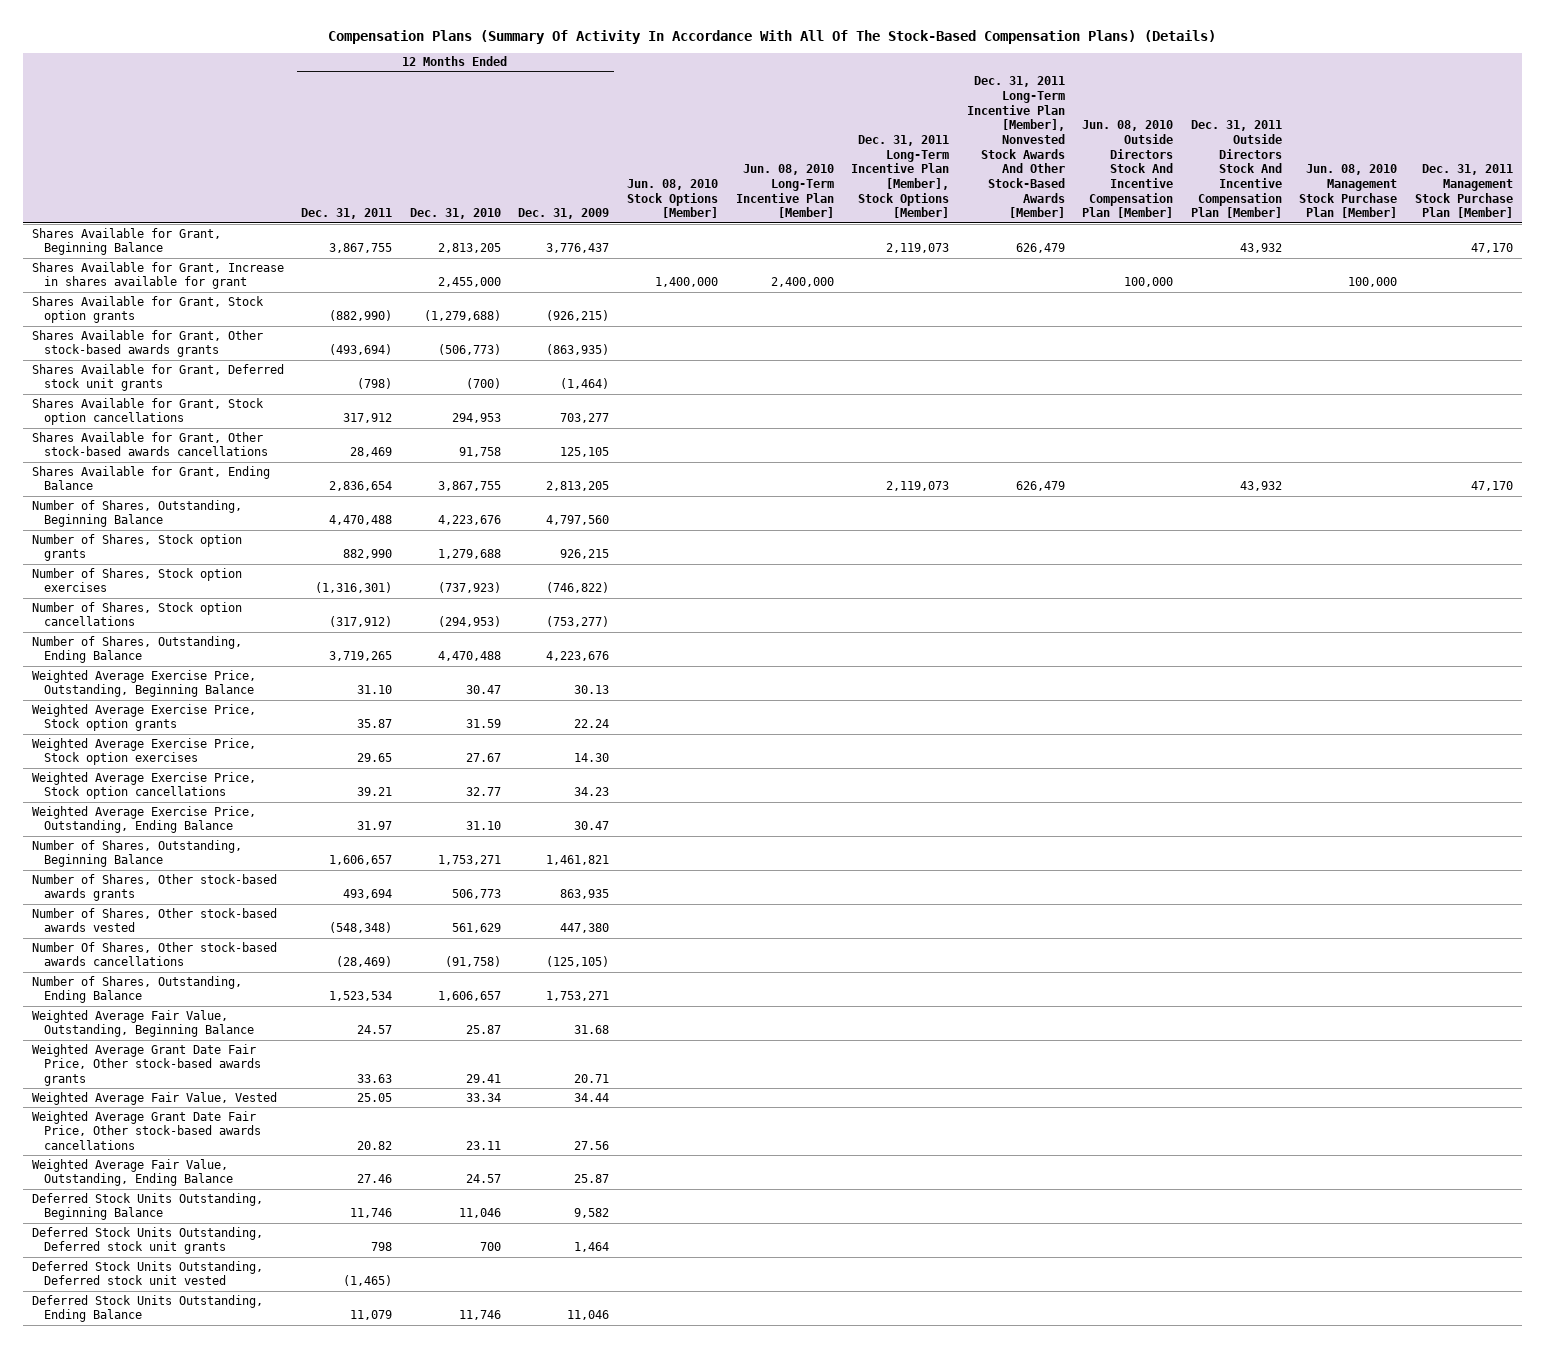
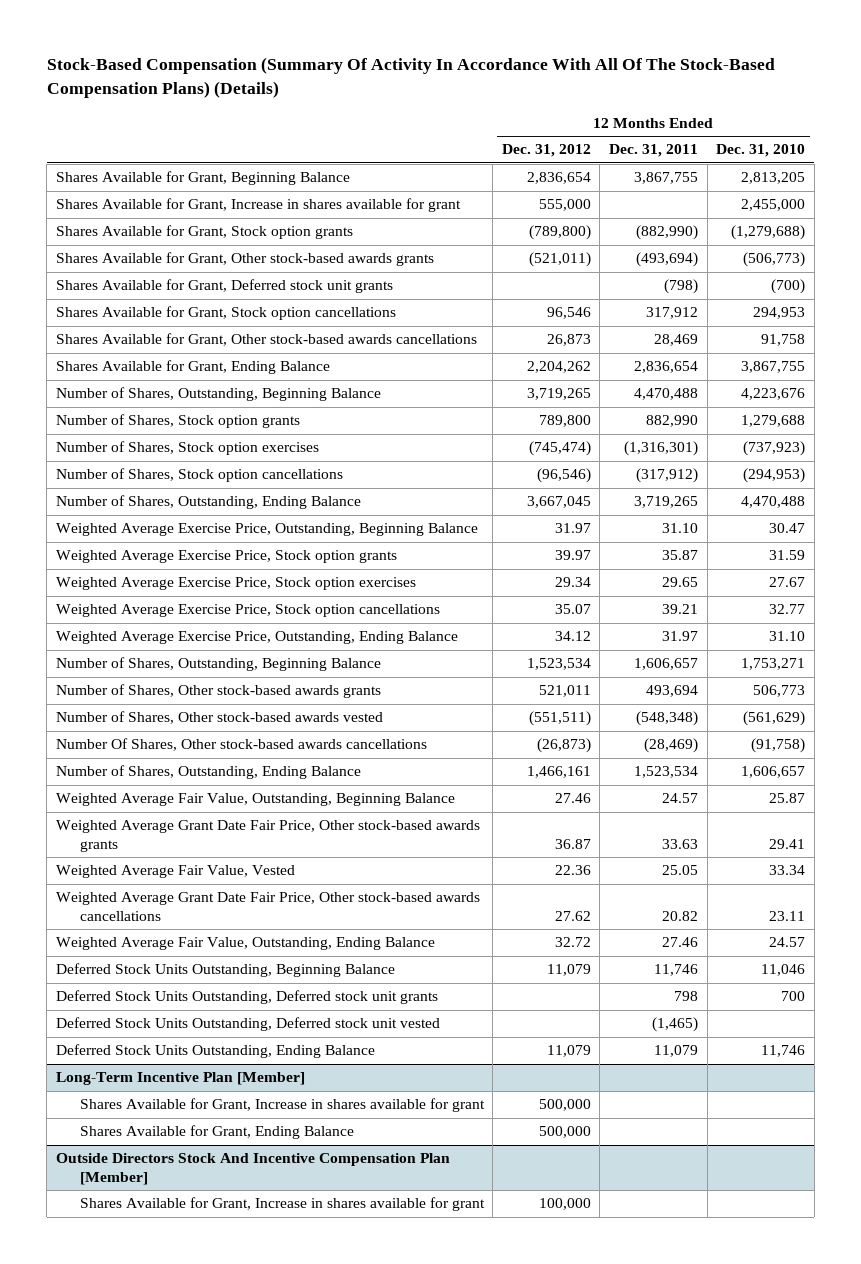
[328,30,1217,45] Compensation Plans (Summary Of Activity In Accordance With All Of The Stock-Based Compensation Plans) (Details) -> [46,57,775,99] Stock-Based Compensation (Summary Of Activity In Accordance With All Of The Stock-Based Compensation Plans) (Details)
[518,208,610,220] Dec. 31, 2009 -> none
[626,179,718,219] Jun. 08, 2010 Stock Options [Member] -> none
[735,164,834,219] Jun. 08, 2010 Long-Term Incentive Plan [Member] -> none
[851,135,950,219] Dec. 31, 2011 Long-Term Incentive Plan [Member], Stock Options [Member] -> none
[966,76,1065,219] Dec. 31, 2011 Long-Term Incentive Plan [Member], Nonvested Stock Awards And Other Stock-Based Awards [Member] -> none
[1082,120,1174,219] Jun. 08, 2010 Outside Directors Stock And Incentive Compensation Plan [Member] -> none
[1190,120,1282,219] Dec. 31, 2011 Outside Directors Stock And Incentive Compensation Plan [Member] -> none
[1299,164,1398,219] Jun. 08, 2010 Management Stock Purchase Plan [Member] -> none
[1414,164,1513,219] Dec. 31, 2011 Management Stock Purchase Plan [Member] -> none
none -> [501,144,591,158] Dec. 31, 2012
[451,923,501,934] 561,629 -> [743,711,806,727] (561,629)
none -> [55,1072,305,1086] Long-Term Incentive Plan [Member]
none -> [79,1098,485,1113] Shares Available for Grant, Increase in shares available for grant
none -> [79,1125,354,1140] Shares Available for Grant, Ending Balance
none -> [55,1153,450,1185] Outside Directors Stock And Incentive Compensation Plan [Member]
none -> [79,1197,485,1212] Shares Available for Grant, Increase in shares available for grant

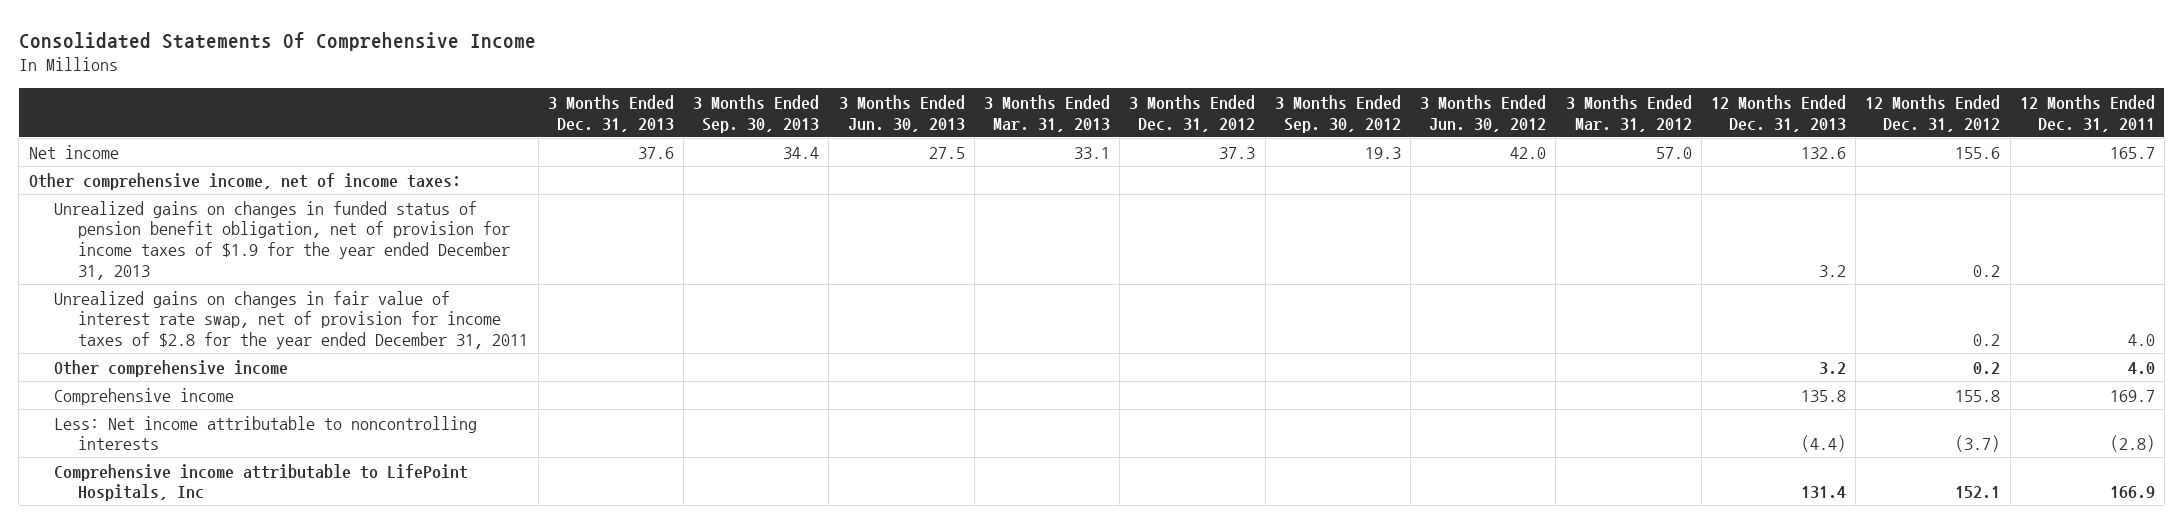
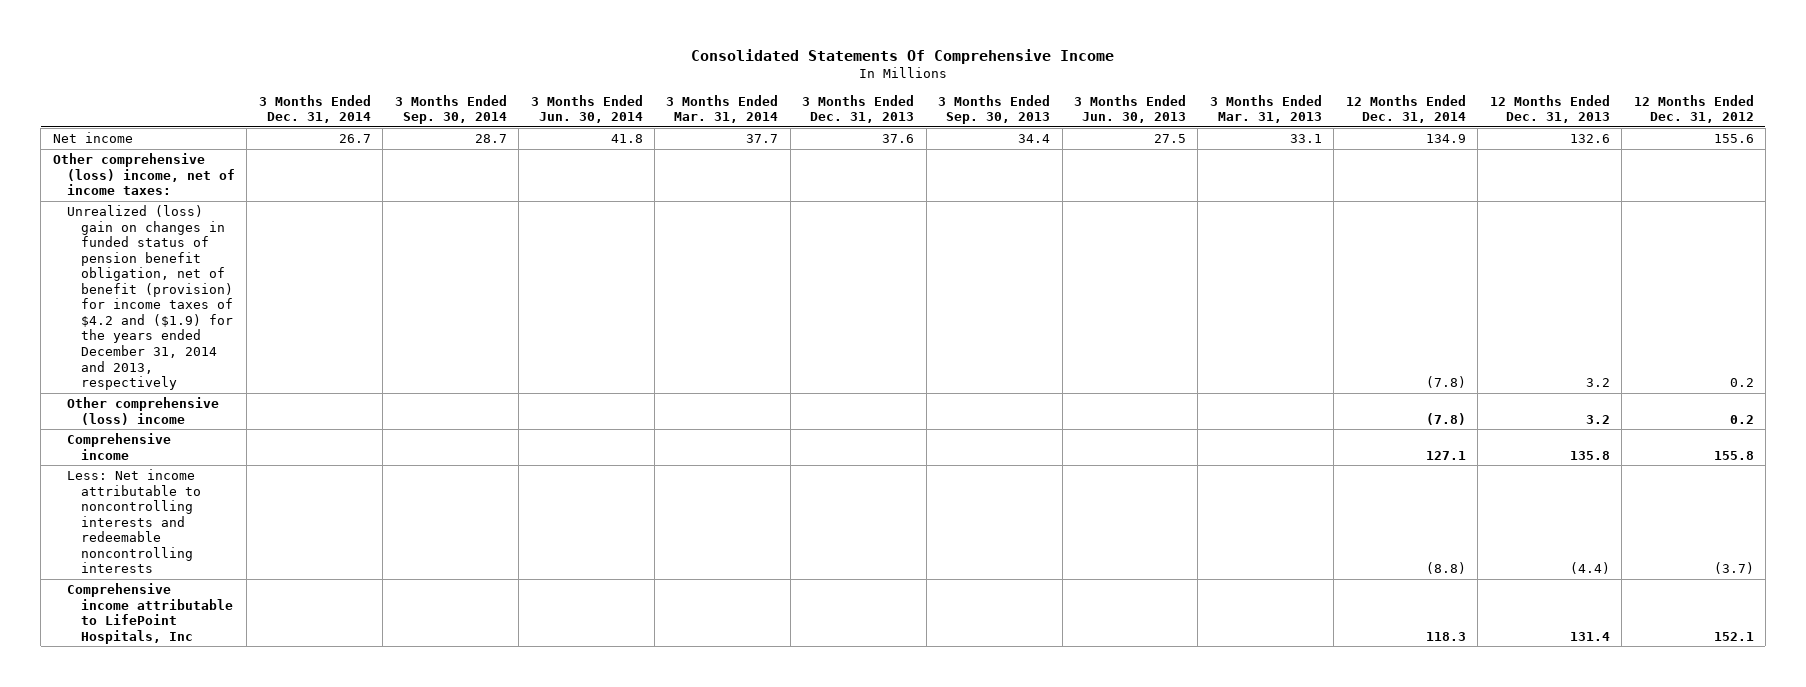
[1129,94,1256,132] 3 Months Ended Dec. 31, 2012 -> none
[1274,94,1401,133] 3 Months Ended Sep. 30, 2012 -> none
[1420,94,1547,132] 3 Months Ended Jun. 30, 2012 -> none
[1565,94,1692,132] 3 Months Ended Mar. 31, 2012 -> none
[2019,94,2155,132] 12 Months Ended Dec. 31, 2011 -> none
none -> [258,94,371,124] 3 Months Ended Dec. 31, 2014
none -> [394,94,507,125] 3 Months Ended Sep. 30, 2014
none -> [530,94,643,124] 3 Months Ended Jun. 30, 2014
none -> [666,94,779,124] 3 Months Ended Mar. 31, 2014
none -> [1345,94,1466,124] 12 Months Ended Dec. 31, 2014
[53,290,529,349] Unrealized gains on changes in fair value of interest rate swap, net of provision for income taxes of $2.8 for the year ended December 31, 2011 -> none
[28,172,461,190] Other comprehensive income, net of income taxes: -> [52,152,235,196] Other comprehensive (loss) income, net of income taxes:
[53,200,511,280] Unrealized gains on changes in funded status of pension benefit obligation, net of provision for income taxes of $1.9 for the year ended December 31, 2013 -> [66,204,234,391] Unrealized (loss) gain on changes in funded status of pension benefit obligation, net of benefit (provision) for income taxes of $4.2 and ($1.9) for the years ended December 31, 2014 and 2013, respectively
[53,359,288,377] Other comprehensive income -> [66,396,219,425] Other comprehensive (loss) income
[53,415,477,451] Less: Net income attributable to noncontrolling interests -> [66,468,202,574] Less: Net income attributable to noncontrolling interests and redeemable noncontrolling interests

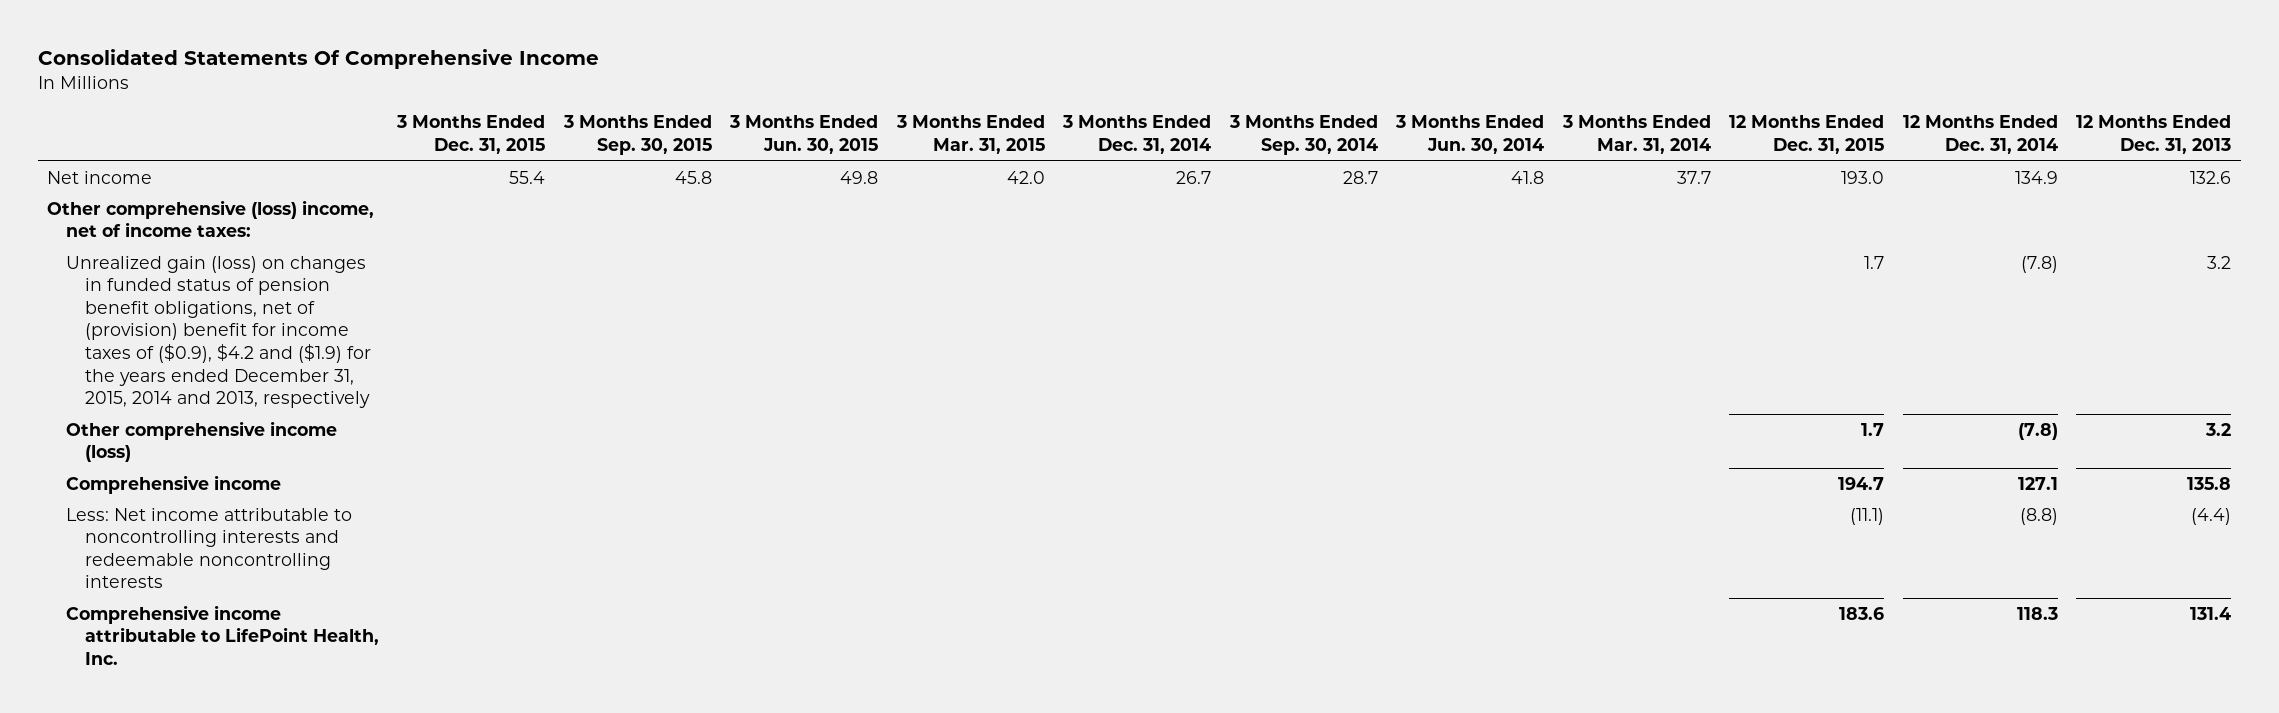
[802,94,915,124] 3 Months Ended Dec. 31, 2013 -> none
[938,94,1051,125] 3 Months Ended Sep. 30, 2013 -> none
[1074,94,1187,124] 3 Months Ended Jun. 30, 2013 -> none
[1209,94,1322,124] 3 Months Ended Mar. 31, 2013 -> none
[1633,94,1754,124] 12 Months Ended Dec. 31, 2012 -> none
none -> [396,115,546,154] 3 Months Ended Dec. 31, 2015
none -> [562,115,712,155] 3 Months Ended Sep. 30, 2015
none -> [729,115,879,154] 3 Months Ended Jun. 30, 2015
none -> [895,115,1045,154] 3 Months Ended Mar. 31, 2015
none -> [1729,115,1885,154] 12 Months Ended Dec. 31, 2015
[66,204,234,391] Unrealized (loss) gain on changes in funded status of pension benefit obligation, net of benefit (provision) for income taxes of $4.2 and ($1.9) for the years ended December 31, 2014 and 2013, respectively -> [66,255,371,409] Unrealized gain (loss) on changes in funded status of pension benefit obligations, net of (provision) benefit for income taxes of ($0.9), $4.2 and ($1.9) for the years ended December 31, 2015, 2014 and 2013, respectively
[66,396,219,425] Other comprehensive (loss) income -> [66,420,338,463] Other comprehensive income (loss)
[66,582,234,644] Comprehensive income attributable to LifePoint Hospitals, Inc -> [66,604,379,665] Comprehensive income attributable to LifePoint Health, Inc.

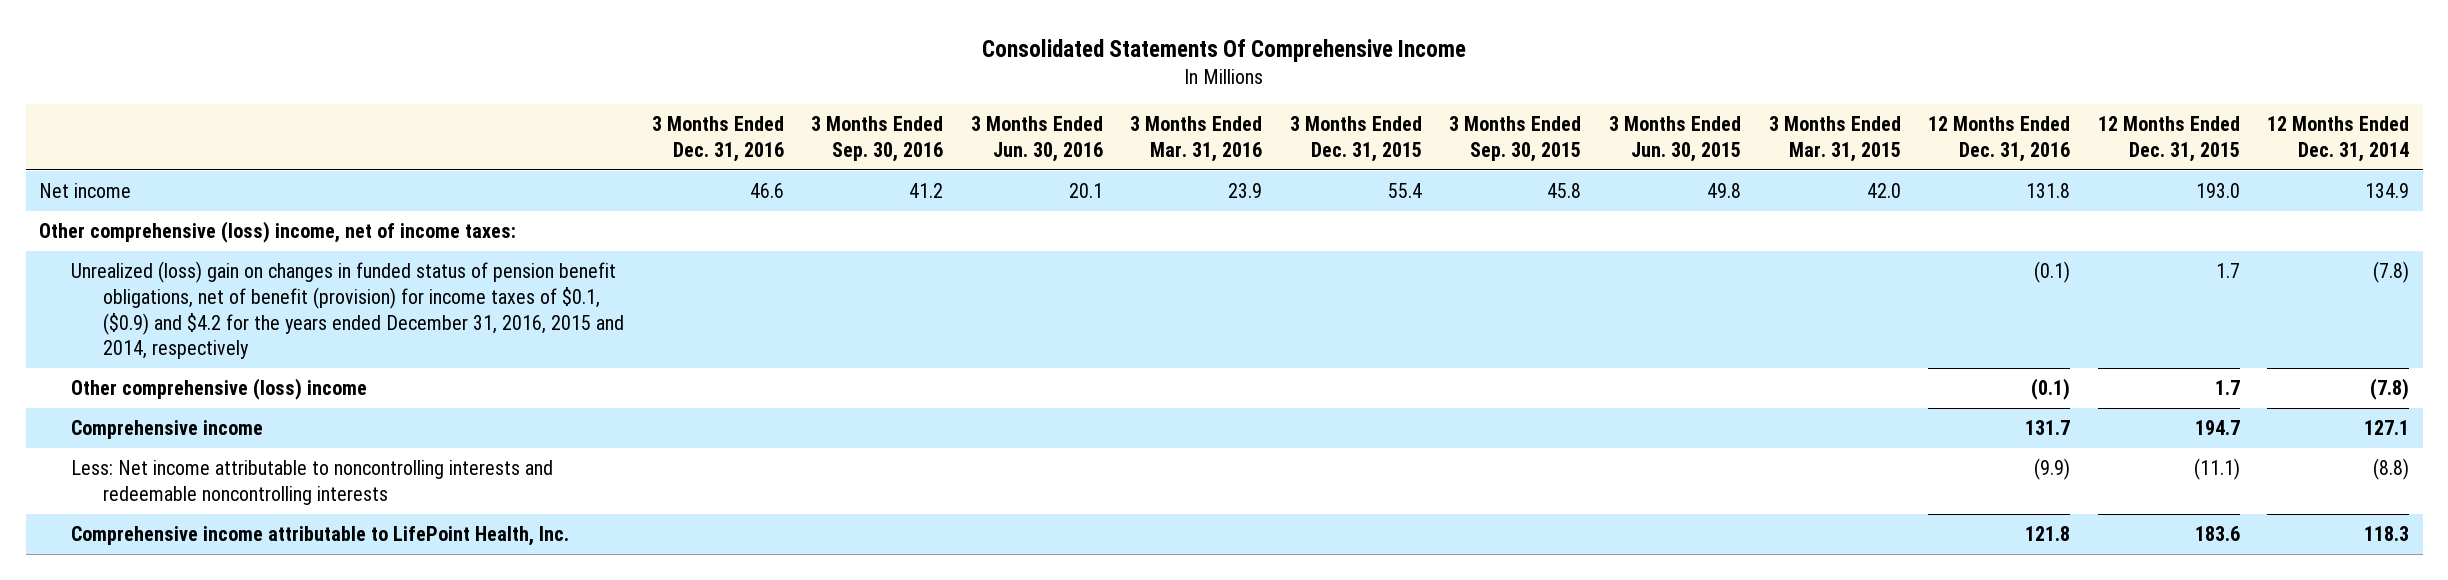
[1062,115,1212,154] 3 Months Ended Dec. 31, 2014 -> none
[1228,115,1378,155] 3 Months Ended Sep. 30, 2014 -> none
[1395,115,1545,154] 3 Months Ended Jun. 30, 2014 -> none
[1561,115,1711,154] 3 Months Ended Mar. 31, 2014 -> none
[2076,115,2232,154] 12 Months Ended Dec. 31, 2013 -> none
none -> [651,115,784,162] 3 Months Ended Dec. 31, 2016
none -> [811,115,944,162] 3 Months Ended Sep. 30, 2016
none -> [970,115,1103,162] 3 Months Ended Jun. 30, 2016
none -> [1130,115,1263,162] 3 Months Ended Mar. 31, 2016
none -> [1928,115,2071,162] 12 Months Ended Dec. 31, 2016
[66,255,371,409] Unrealized gain (loss) on changes in funded status of pension benefit obligations, net of (provision) benefit for income taxes of ($0.9), $4.2 and ($1.9) for the years ended December 31, 2015, 2014 and 2013, respectively -> [71,261,625,360] Unrealized (loss) gain on changes in funded status of pension benefit obligations, net of benefit (provision) for income taxes of $0.1, ($0.9) and $4.2 for the years ended December 31, 2016, 2015 and 2014, respectively
[66,420,338,463] Other comprehensive income (loss) -> [71,378,368,401] Other comprehensive (loss) income

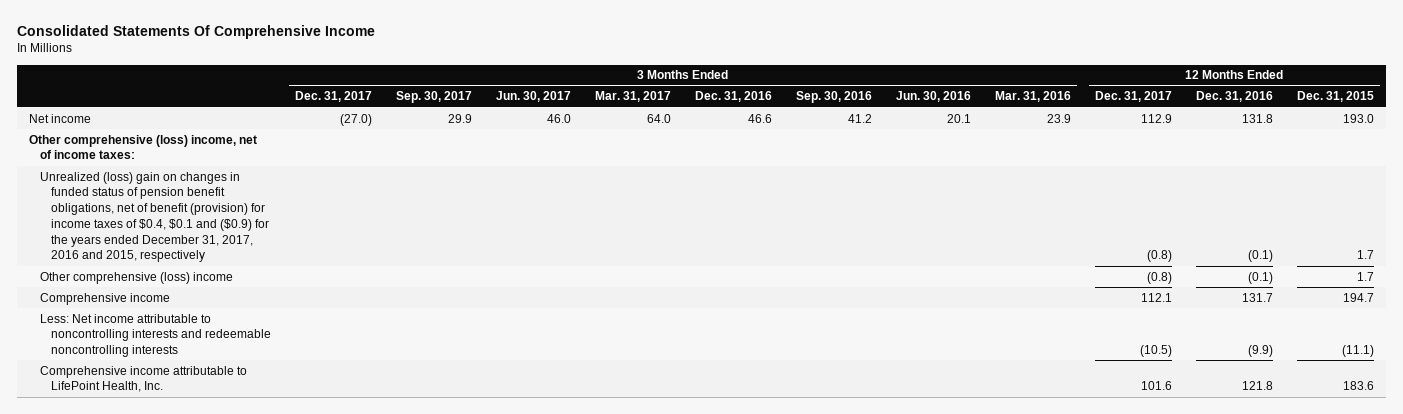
[1289,115,1422,162] 3 Months Ended Dec. 31, 2015 -> none
[1449,115,1582,162] 3 Months Ended Sep. 30, 2015 -> none
[1608,115,1741,162] 3 Months Ended Jun. 30, 2015 -> none
[1768,115,1901,162] 3 Months Ended Mar. 31, 2015 -> none
[2267,115,2410,162] 12 Months Ended Dec. 31, 2014 -> none
none -> [295,91,373,103] Dec. 31, 2017
none -> [396,91,473,104] Sep. 30, 2017
none -> [495,91,571,103] Jun. 30, 2017
none -> [594,91,671,103] Mar. 31, 2017
none -> [1094,91,1172,103] Dec. 31, 2017
[71,261,625,360] Unrealized (loss) gain on changes in funded status of pension benefit obligations, net of benefit (provision) for income taxes of $0.1, ($0.9) and $4.2 for the years ended December 31, 2016, 2015 and 2014, respectively -> [40,171,270,263] Unrealized (loss) gain on changes in funded status of pension benefit obligations, net of benefit (provision) for income taxes of $0.4, $0.1 and ($0.9) for the years ended December 31, 2017, 2016 and 2015, respectively

